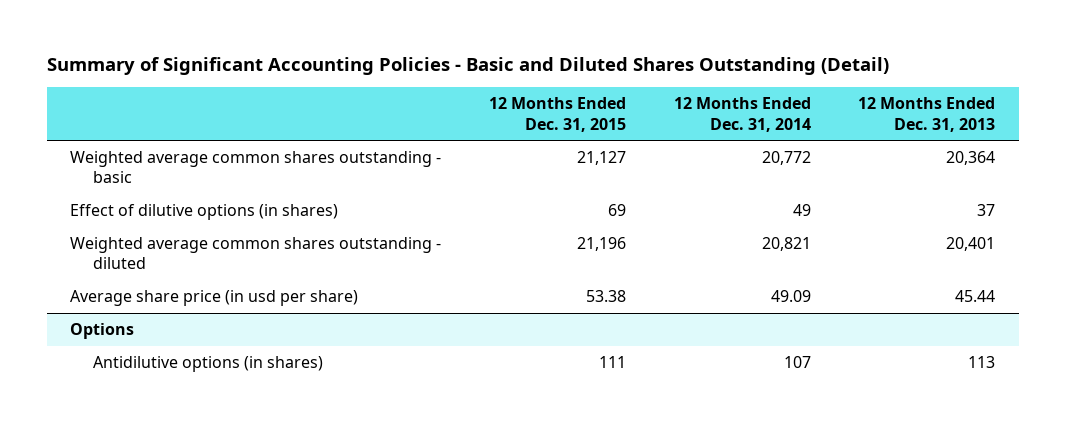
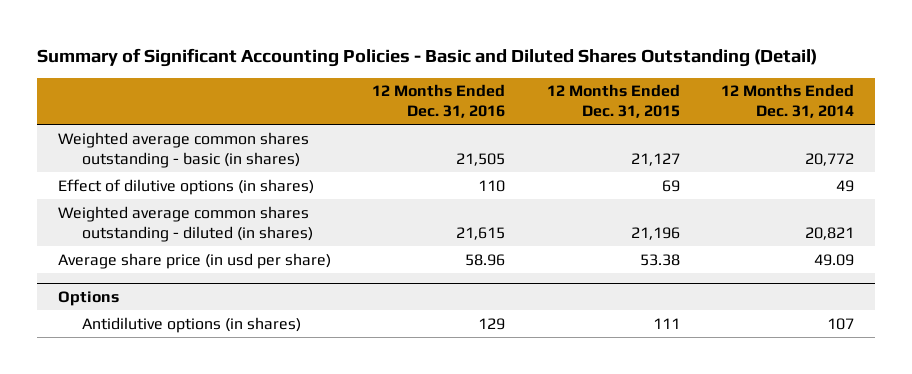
[858,97,996,132] 12 Months Ended Dec. 31, 2013 -> none
none -> [372,84,506,119] 12 Months Ended Dec. 31, 2016
[70,150,442,184] Weighted average common shares outstanding - basic -> [57,131,309,168] Weighted average common shares outstanding - basic (in shares)
[70,236,442,270] Weighted average common shares outstanding - diluted -> [57,205,313,242] Weighted average common shares outstanding - diluted (in shares)

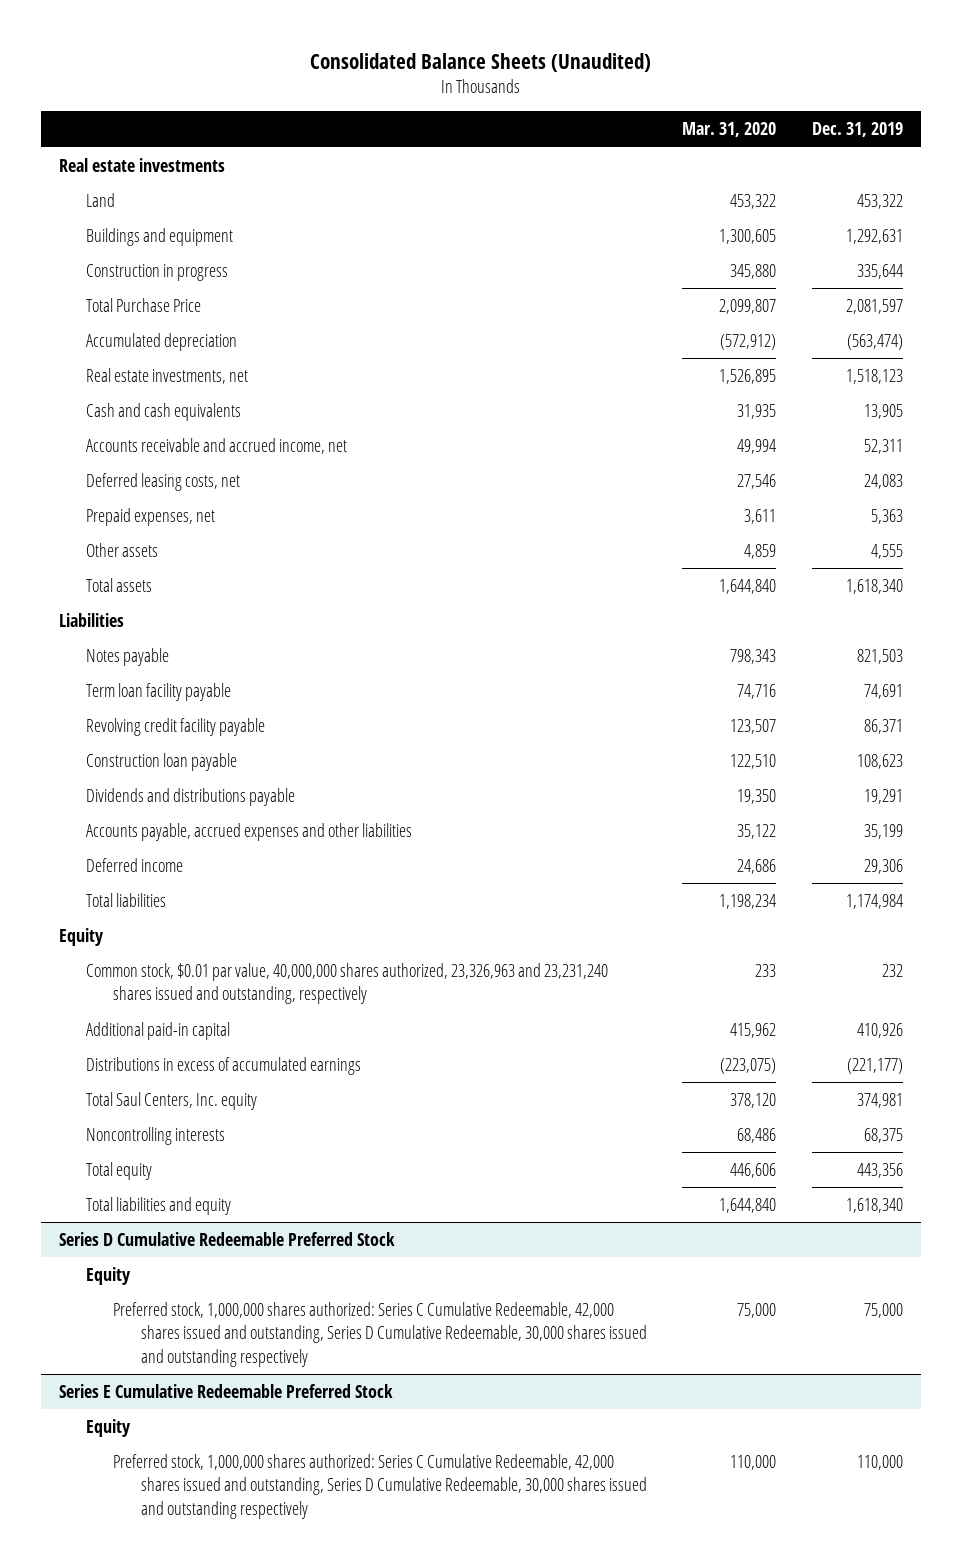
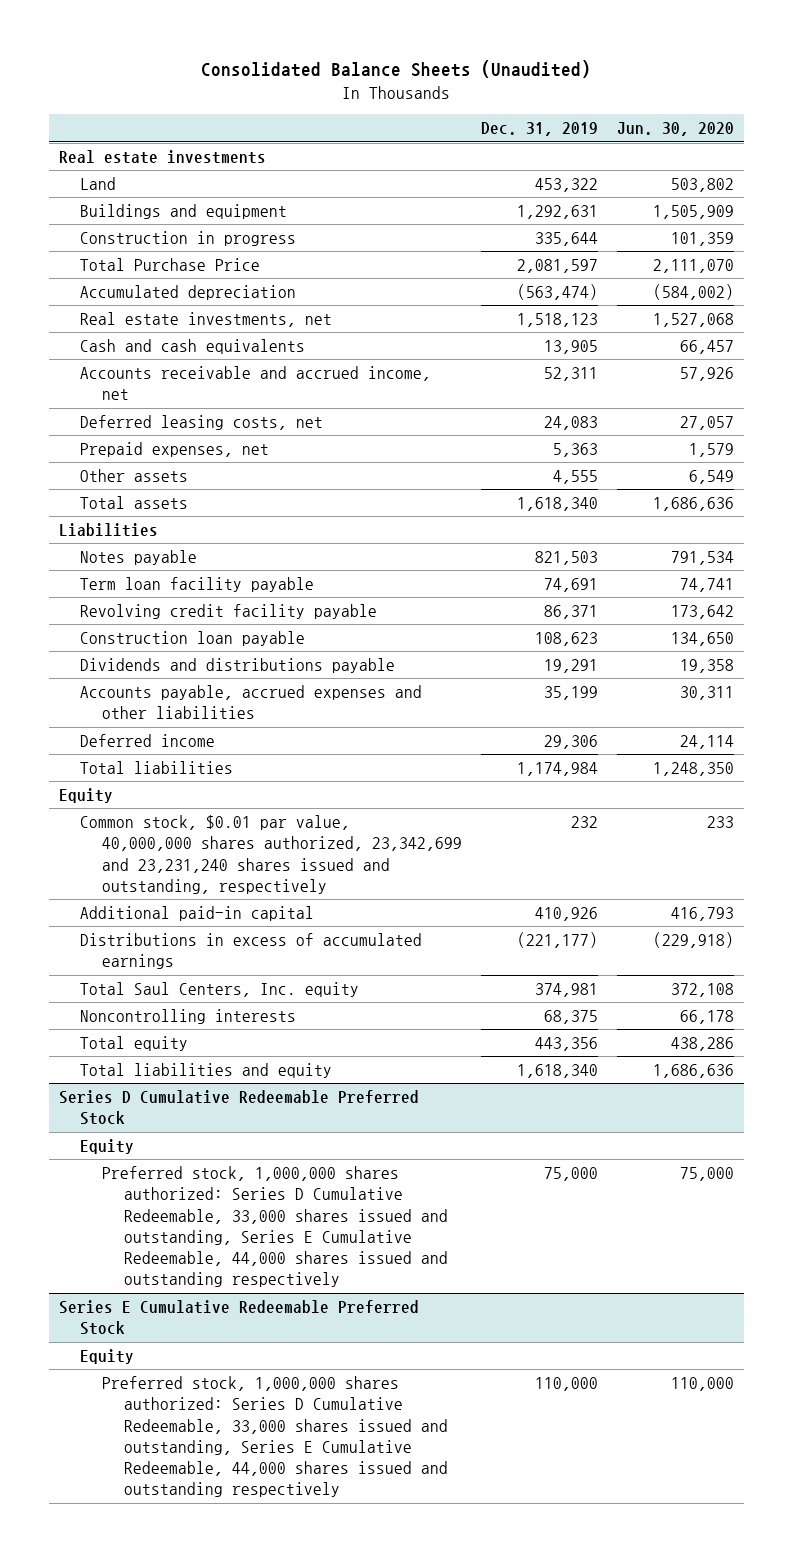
[682,122,777,138] Mar. 31, 2020 -> none
none -> [617,122,735,137] Jun. 30, 2020
[86,963,609,1005] Common stock, $0.01 par value, 40,000,000 shares authorized, 23,326,963 and 23,231,240 shares issued and outstanding, respectively -> [80,815,463,894] Common stock, $0.01 par value, 40,000,000 shares authorized, 23,342,699 and 23,231,240 shares issued and outstanding, respectively
[113,1302,647,1367] Preferred stock, 1,000,000 shares authorized: Series C Cumulative Redeemable, 42,000 shares issued and outstanding, Series D Cumulative Redeemable, 30,000 shares issued and outstanding respectively -> [102,1166,449,1288] Preferred stock, 1,000,000 shares authorized: Series D Cumulative Redeemable, 33,000 shares issued and outstanding, Series E Cumulative Redeemable, 44,000 shares issued and outstanding respectively
[113,1454,647,1519] Preferred stock, 1,000,000 shares authorized: Series C Cumulative Redeemable, 42,000 shares issued and outstanding, Series D Cumulative Redeemable, 30,000 shares issued and outstanding respectively -> [102,1376,449,1498] Preferred stock, 1,000,000 shares authorized: Series D Cumulative Redeemable, 33,000 shares issued and outstanding, Series E Cumulative Redeemable, 44,000 shares issued and outstanding respectively

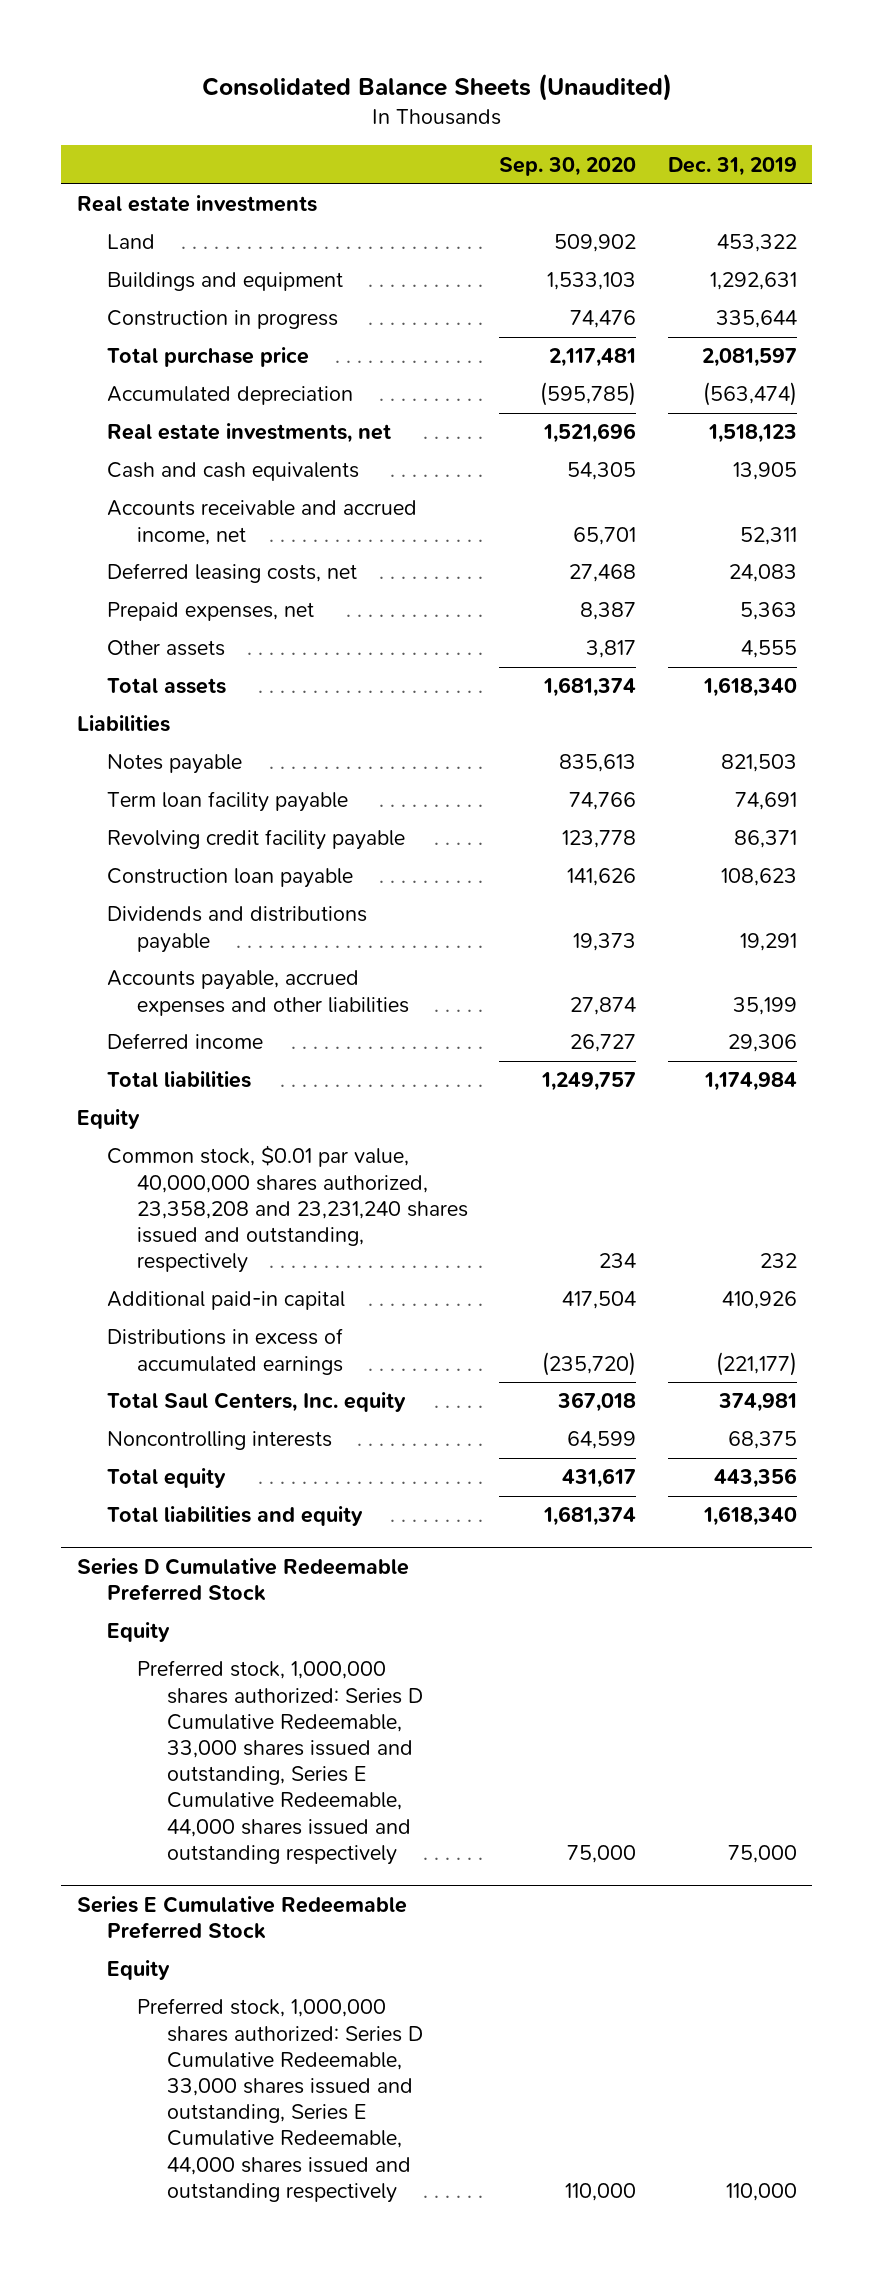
[617,122,735,137] Jun. 30, 2020 -> none
none -> [499,156,637,176] Sep. 30, 2020
[80,258,261,272] Total Purchase Price -> [106,347,309,368] Total purchase price
[80,815,463,894] Common stock, $0.01 par value, 40,000,000 shares authorized, 23,342,699 and 23,231,240 shares issued and outstanding, respectively -> [106,1145,468,1274] Common stock, $0.01 par value, 40,000,000 shares authorized, 23,358,208 and 23,231,240 shares issued and outstanding, respectively

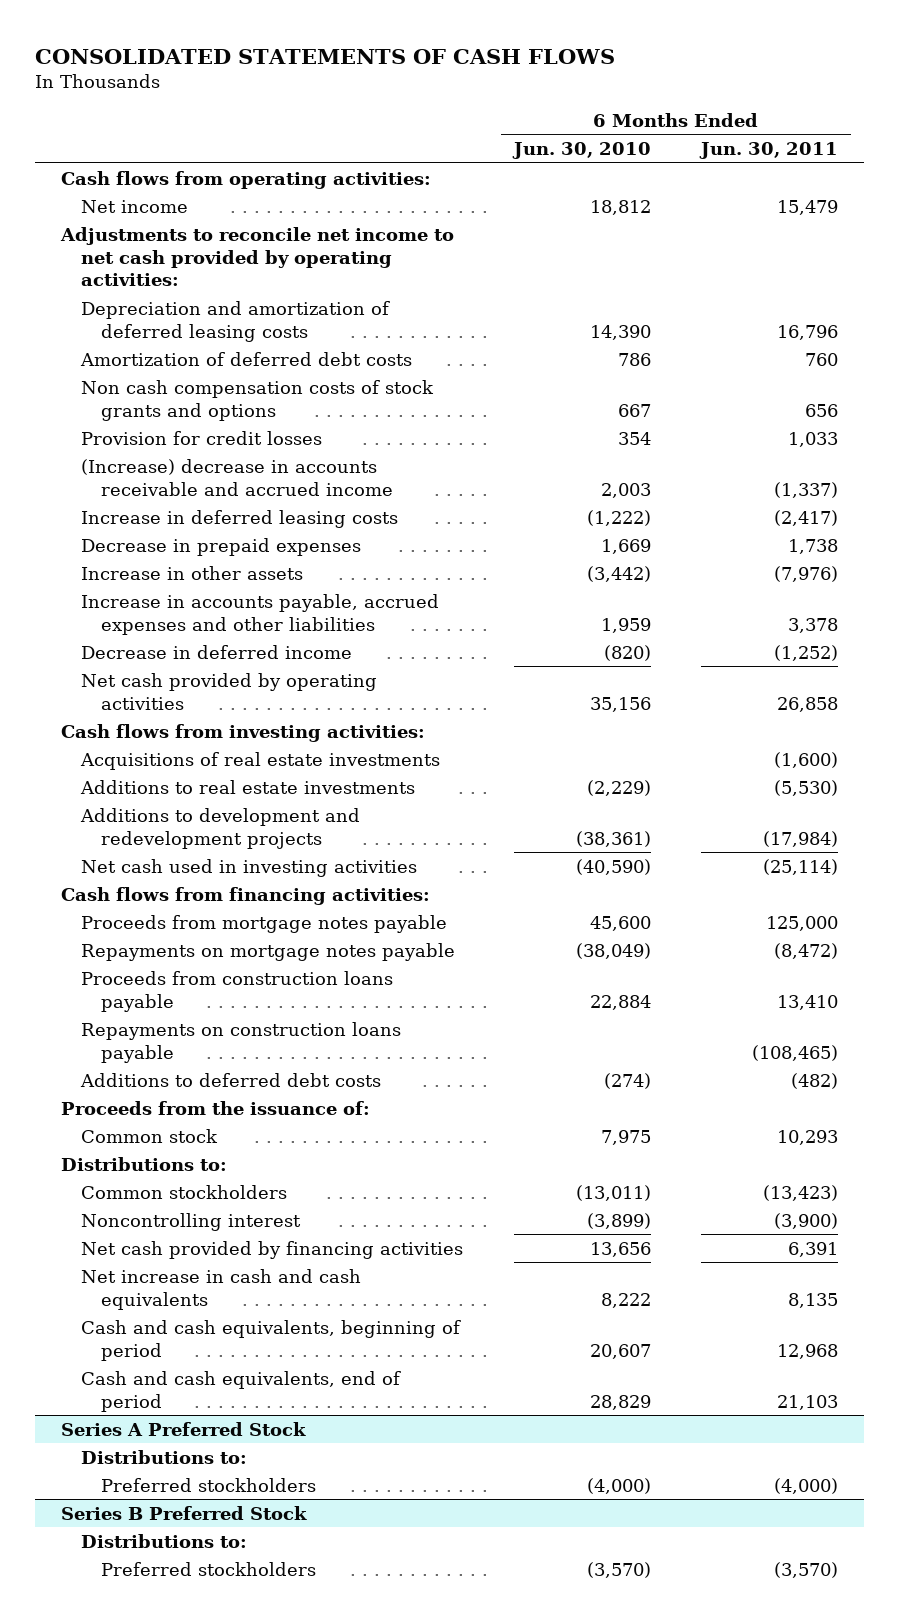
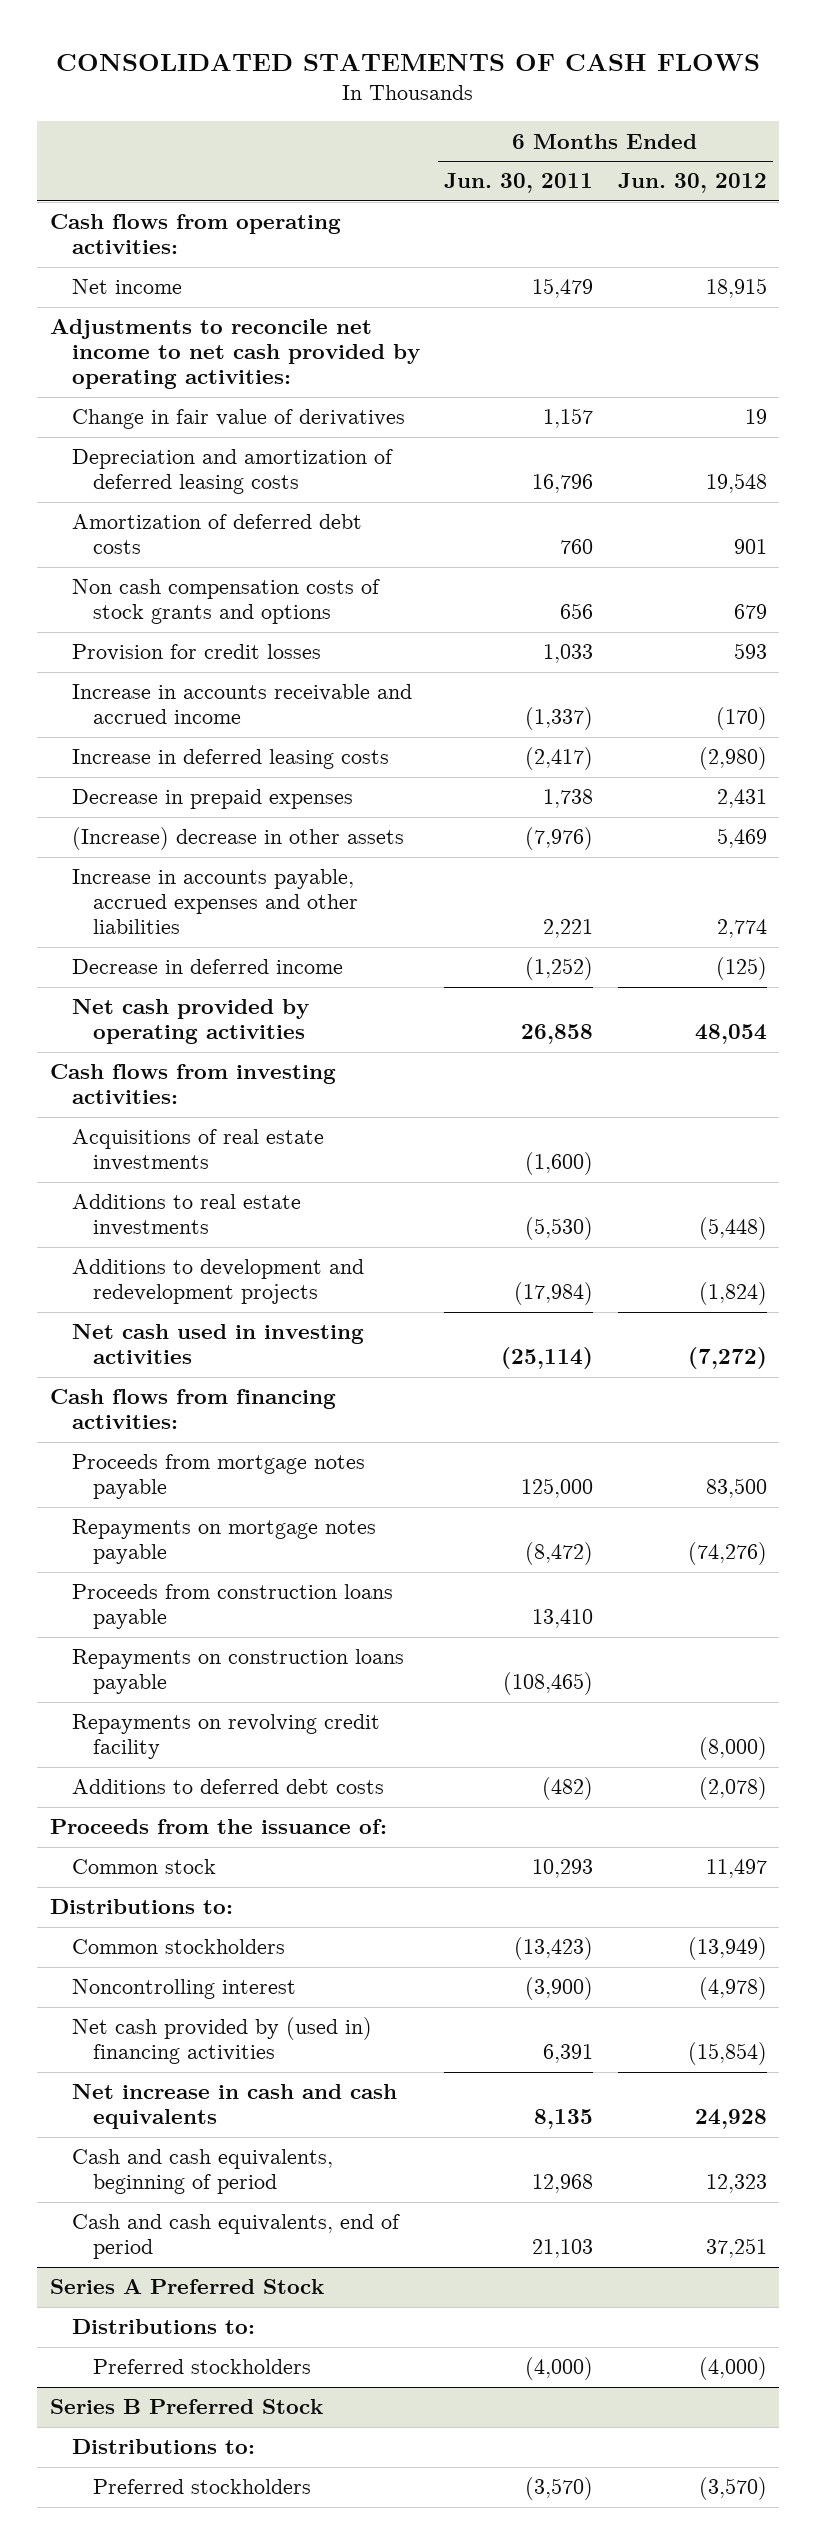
[511,142,651,160] Jun. 30, 2010 -> none
none -> [617,173,767,194] Jun. 30, 2012
none -> [71,409,405,430] Change in fair value of derivatives
[81,458,394,496] (Increase) decrease in accounts receivable and accrued income -> [71,684,412,725] Increase in accounts receivable and accrued income
[81,565,304,580] Increase in other assets -> [71,827,404,851] (Increase) decrease in other assets
[788,617,839,633] 3,378 -> [543,919,594,939] 2,221
none -> [71,1714,380,1760] Repayments on revolving credit facility
[81,1240,464,1259] Net cash provided by financing activities -> [71,2017,372,2065] Net cash provided by (used in) financing activities

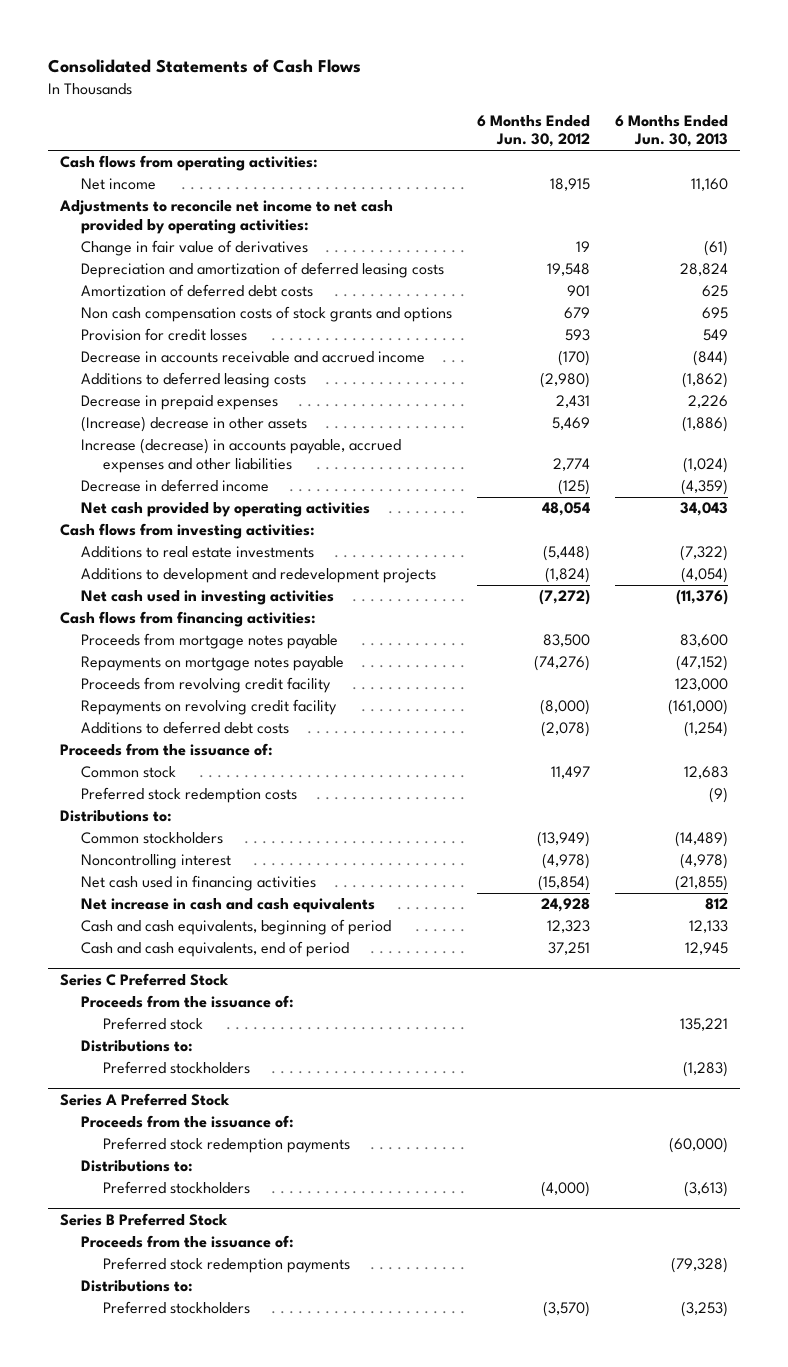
[56,53,761,71] CONSOLIDATED STATEMENTS OF CASH FLOWS -> [47,59,361,74] Consolidated Statements of Cash Flows
[444,173,594,194] Jun. 30, 2011 -> none
none -> [614,114,728,148] 6 Months Ended Jun. 30, 2013
[71,684,412,725] Increase in accounts receivable and accrued income -> [81,351,426,364] Decrease in accounts receivable and accrued income
[71,749,389,770] Increase in deferred leasing costs -> [81,372,307,389] Additions to deferred leasing costs
[71,869,359,935] Increase in accounts payable, accrued expenses and other liabilities -> [81,438,402,473] Increase (decrease) in accounts payable, accrued expenses and other liabilities
[71,1129,324,1172] Acquisitions of real estate investments -> none
[71,1584,393,1630] Proceeds from construction loans payable -> none
[71,1649,404,1695] Repayments on construction loans payable -> none
none -> [81,677,332,694] Proceeds from revolving credit facility
none -> [81,787,298,804] Preferred stock redemption costs
[71,2017,372,2065] Net cash provided by (used in) financing activities -> [81,875,317,892] Net cash used in financing activities
none -> [60,972,230,986] Series C Preferred Stock
none -> [81,995,295,1009] Proceeds from the issuance of:
none -> [102,1017,203,1031] Preferred stock
none -> [81,1040,194,1053] Distributions to:
none -> [102,1061,250,1075] Preferred stockholders
none -> [81,1115,295,1129] Proceeds from the issuance of:
none -> [102,1137,350,1154] Preferred stock redemption payments
none -> [81,1235,295,1249] Proceeds from the issuance of:
none -> [102,1257,350,1274] Preferred stock redemption payments

